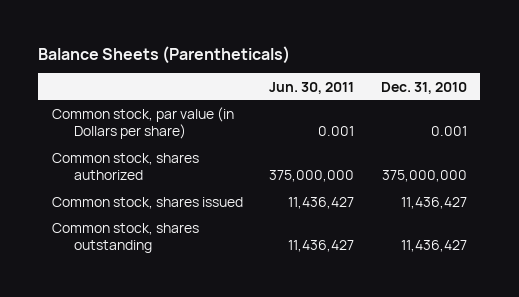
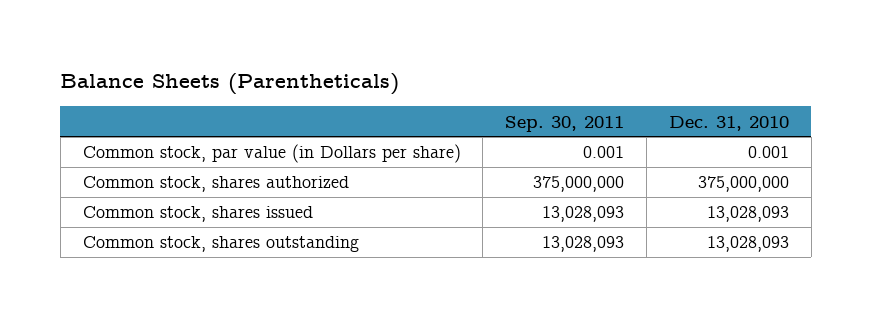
[269,81,355,94] Jun. 30, 2011 -> none
none -> [505,115,625,132] Sep. 30, 2011
[401,197,468,210] 11,436,427 -> [707,206,790,223] 13,028,093
[401,240,468,253] 11,436,427 -> [707,236,790,253] 13,028,093

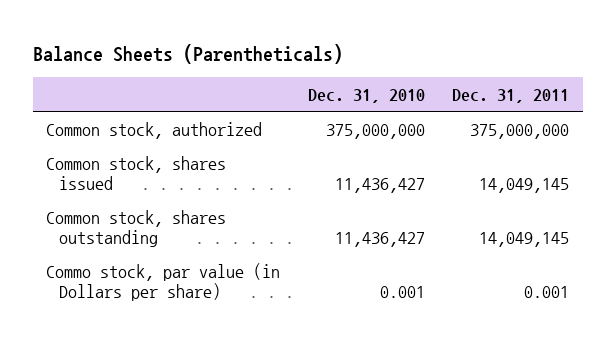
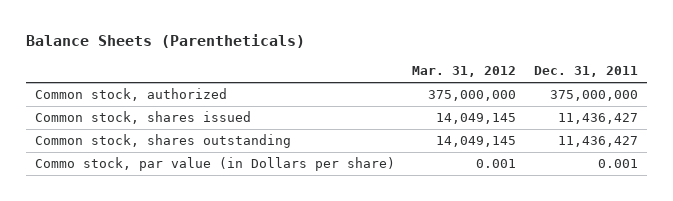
[307,88,425,103] Dec. 31, 2010 -> none
none -> [412,66,517,78] Mar. 31, 2012
[478,178,569,194] 14,049,145 -> [558,113,639,125] 11,436,427
[478,232,569,248] 14,049,145 -> [558,136,639,148] 11,436,427

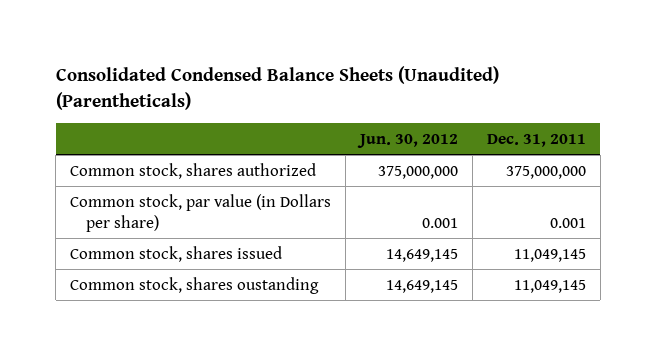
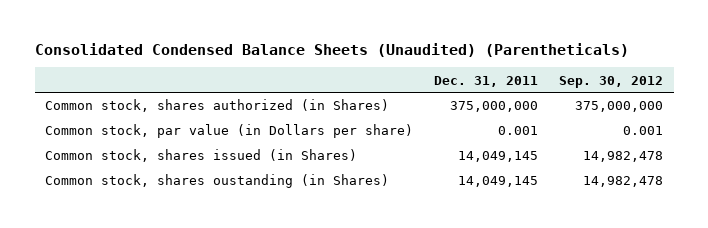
[356,133,458,148] Jun. 30, 2012 -> none
none -> [559,75,664,88] Sep. 30, 2012
[70,162,317,179] Common stock, shares authorized -> [45,99,390,113] Common stock, shares authorized (in Shares)
[70,245,283,262] Common stock, shares issued -> [45,149,358,163] Common stock, shares issued (in Shares)
[513,248,586,262] 11,049,145 -> [458,151,539,163] 14,049,145
[70,276,320,294] Common stock, shares oustanding -> [45,174,390,189] Common stock, shares oustanding (in Shares)
[513,279,586,293] 11,049,145 -> [458,176,539,188] 14,049,145

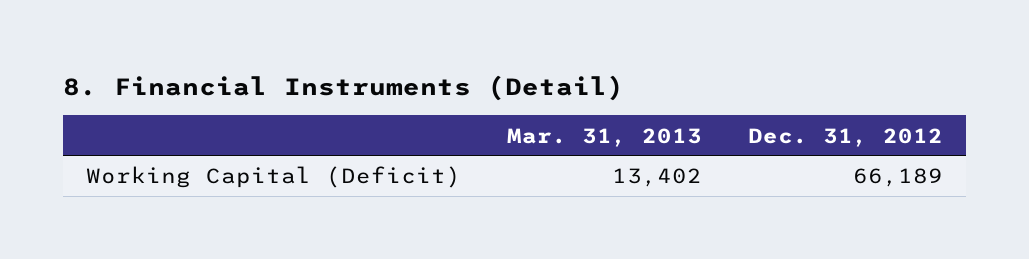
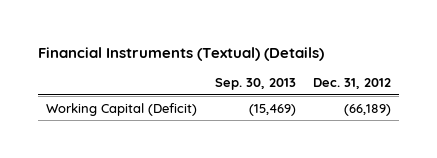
[62,74,624,101] 8. Financial Instruments (Detail) -> [37,46,324,61] Financial Instruments (Textual) (Details)
[507,127,703,147] Mar. 31, 2013 -> none
none -> [214,78,296,91] Sep. 30, 2013
[853,168,944,188] 66,189 -> [343,103,391,116] (66,189)

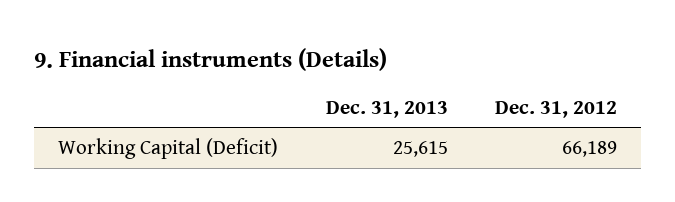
[37,46,324,61] Financial Instruments (Textual) (Details) -> [34,47,388,71] 9. Financial instruments (Details)
[214,78,296,91] Sep. 30, 2013 -> none
none -> [325,100,448,118] Dec. 31, 2013
[343,103,391,116] (66,189) -> [562,141,618,158] 66,189

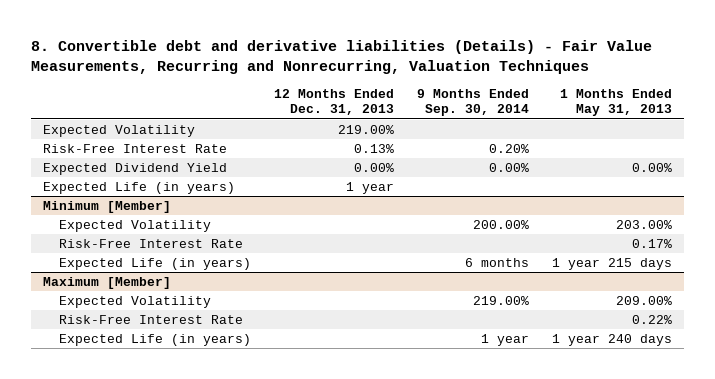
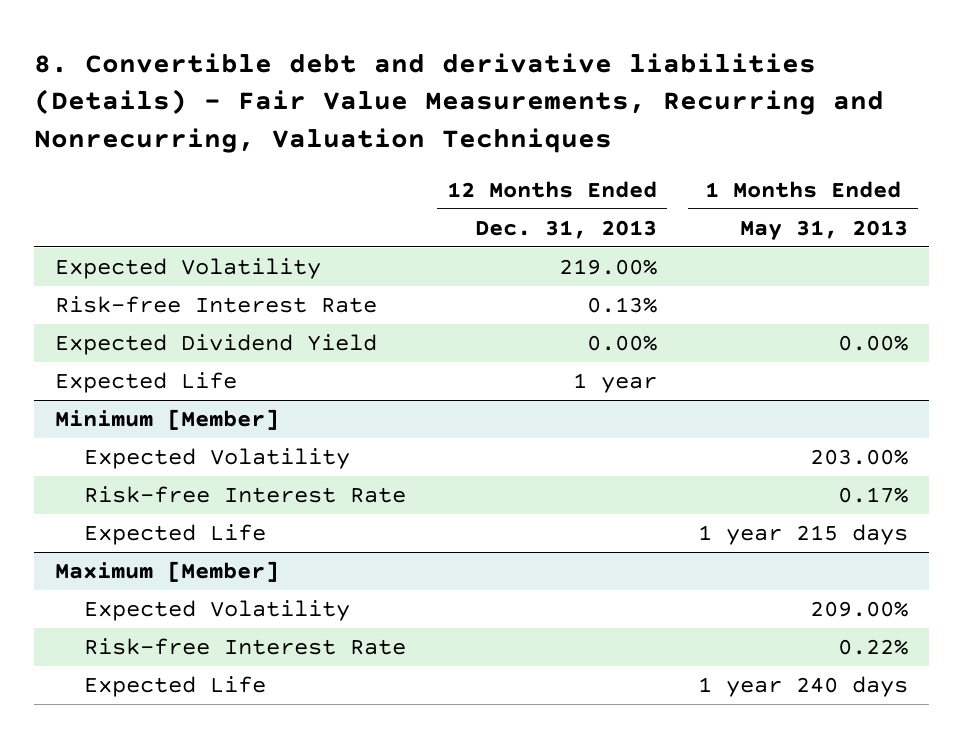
[417,88,530,117] 9 Months Ended Sep. 30, 2014 -> none
[42,143,227,153] Risk-Free Interest Rate -> [54,296,377,314] Risk-free Interest Rate
[42,181,235,194] Expected Life (in years) -> [54,372,237,394] Expected Life
[59,238,244,248] Risk-Free Interest Rate -> [83,486,406,504] Risk-free Interest Rate
[59,257,252,270] Expected Life (in years) -> [83,524,266,546] Expected Life
[59,314,244,324] Risk-Free Interest Rate -> [83,638,406,656] Risk-free Interest Rate
[59,333,252,346] Expected Life (in years) -> [83,676,266,698] Expected Life

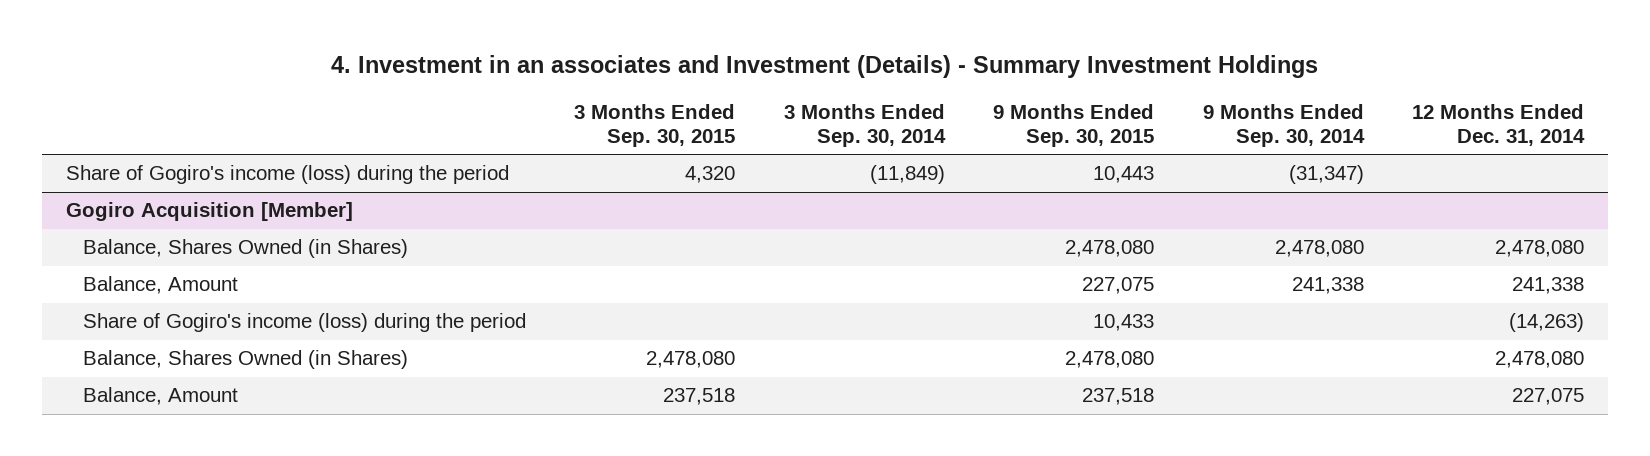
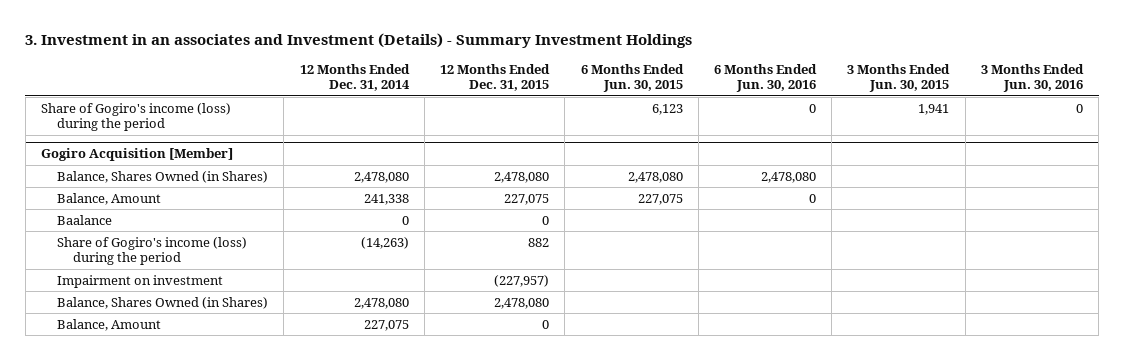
[330,55,1318,79] 4. Investment in an associates and Investment (Details) - Summary Investment Holdings -> [25,33,693,49] 3. Investment in an associates and Investment (Details) - Summary Investment Holdings
[574,103,736,148] 3 Months Ended Sep. 30, 2015 -> none
[783,103,946,148] 3 Months Ended Sep. 30, 2014 -> none
[993,103,1155,148] 9 Months Ended Sep. 30, 2015 -> none
[1202,103,1365,148] 9 Months Ended Sep. 30, 2014 -> none
none -> [440,64,551,92] 12 Months Ended Dec. 31, 2015
none -> [580,64,684,93] 6 Months Ended Jun. 30, 2015
none -> [713,64,817,93] 6 Months Ended Jun. 30, 2016
none -> [847,64,951,93] 3 Months Ended Jun. 30, 2015
none -> [980,64,1084,93] 3 Months Ended Jun. 30, 2016
none -> [57,214,113,225] Baalance
none -> [57,274,224,288] Impairment on investment

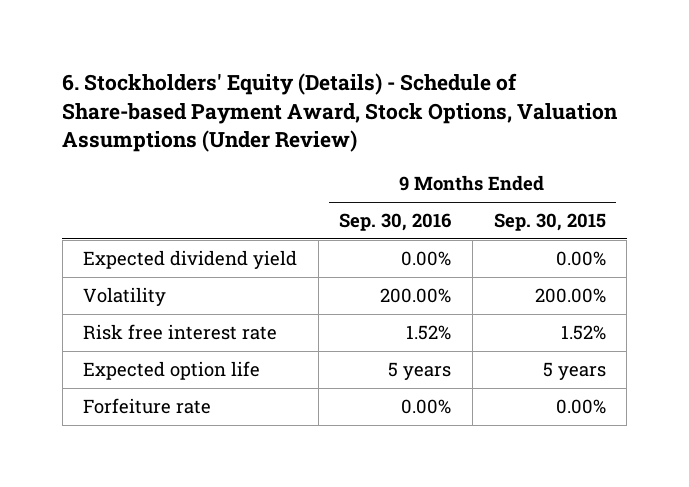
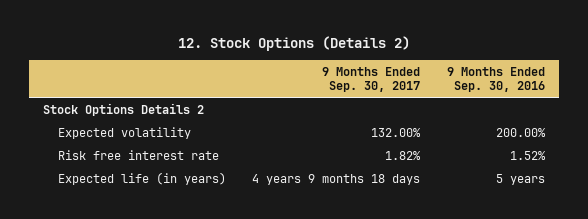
[62,73,619,153] 6. Stockholders' Equity (Details) - Schedule of Share-based Payment Award, Stock Options, Valuation Assumptions (Under Review) -> [177,36,410,52] 12. Stock Options (Details 2)
[493,213,606,232] Sep. 30, 2015 -> none
none -> [322,67,421,93] 9 Months Ended Sep. 30, 2017
[83,249,298,269] Expected dividend yield -> none
none -> [42,102,204,116] Stock Options Details 2
[83,286,167,306] Volatility -> [57,126,191,139] Expected volatility
[83,397,212,414] Forfeiture rate -> none
[83,360,261,380] Expected option life -> [57,171,226,185] Expected life (in years)

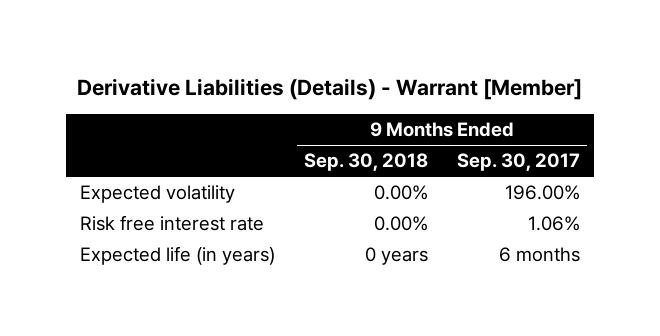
[177,36,410,52] 12. Stock Options (Details 2) -> [76,78,582,101] Derivative Liabilities (Details) - Warrant [Member]
[447,67,546,93] 9 Months Ended Sep. 30, 2016 -> none
none -> [303,153,428,172] Sep. 30, 2018
[42,102,204,116] Stock Options Details 2 -> none
[371,127,422,137] 132.00% -> [504,185,580,201] 196.00%
[385,150,422,160] 1.82% -> [527,216,580,232] 1.06%
[252,173,421,185] 4 years 9 months 18 days -> [498,247,580,263] 6 months

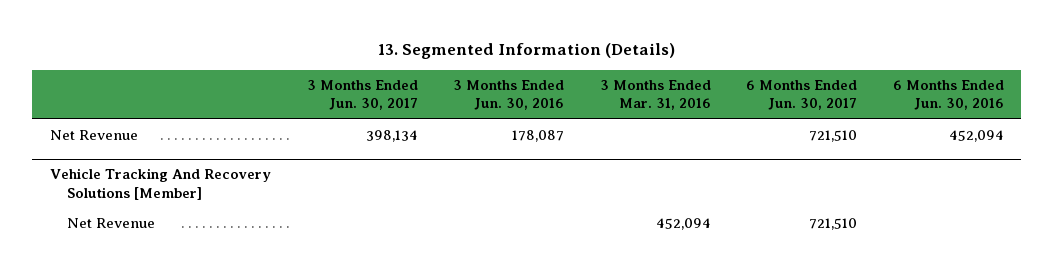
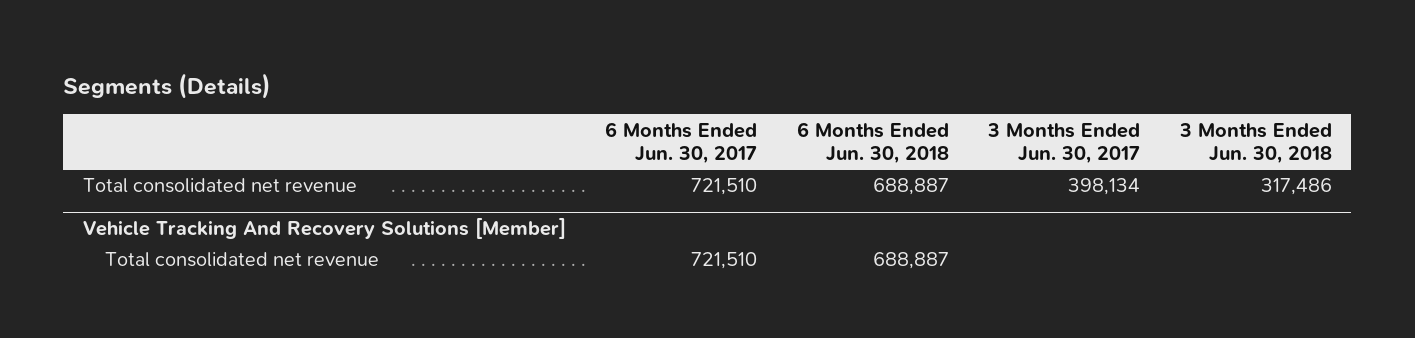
[377,43,675,60] 13. Segmented Information (Details) -> [63,73,272,100] Segments (Details)
[453,79,565,111] 3 Months Ended Jun. 30, 2016 -> none
[599,79,711,111] 3 Months Ended Mar. 31, 2016 -> none
[892,79,1004,111] 6 Months Ended Jun. 30, 2016 -> none
none -> [796,121,949,165] 6 Months Ended Jun. 30, 2018
none -> [1178,122,1332,165] 3 Months Ended Jun. 30, 2018
[50,130,139,141] Net Revenue -> [82,178,357,194] Total consolidated net revenue
[66,218,155,229] Net Revenue -> [104,252,379,268] Total consolidated net revenue

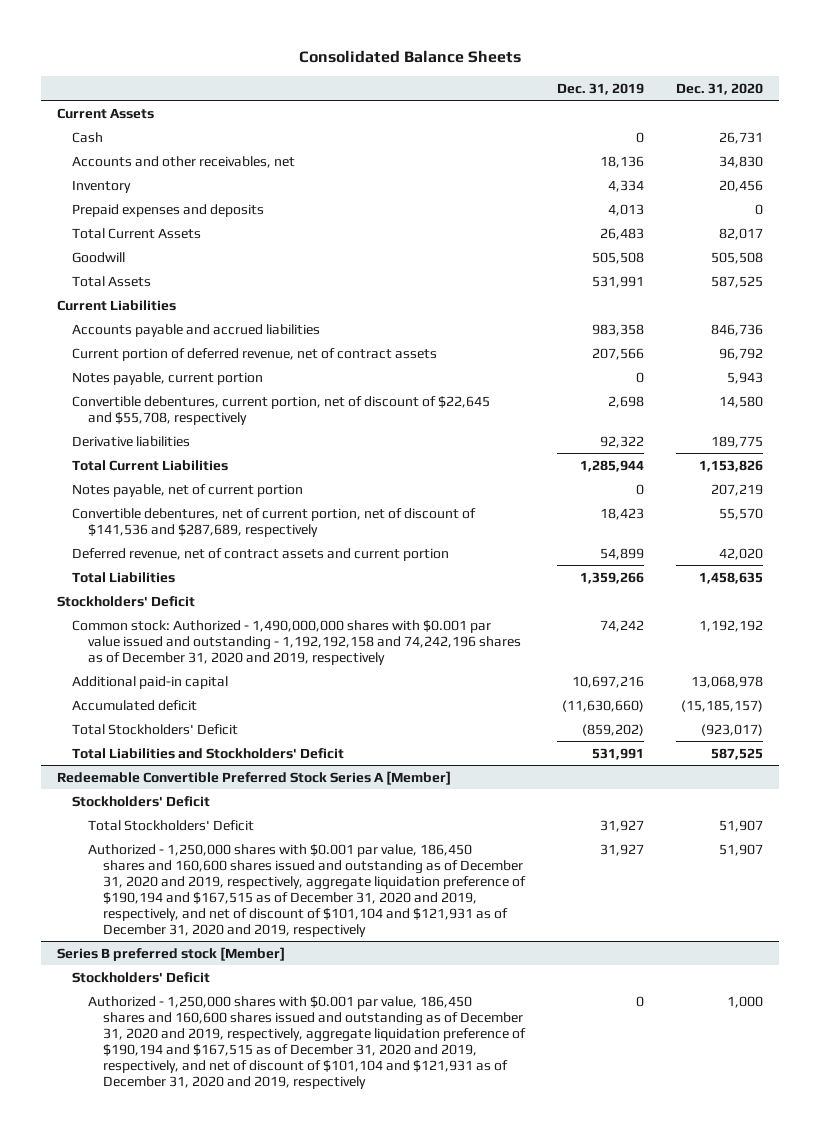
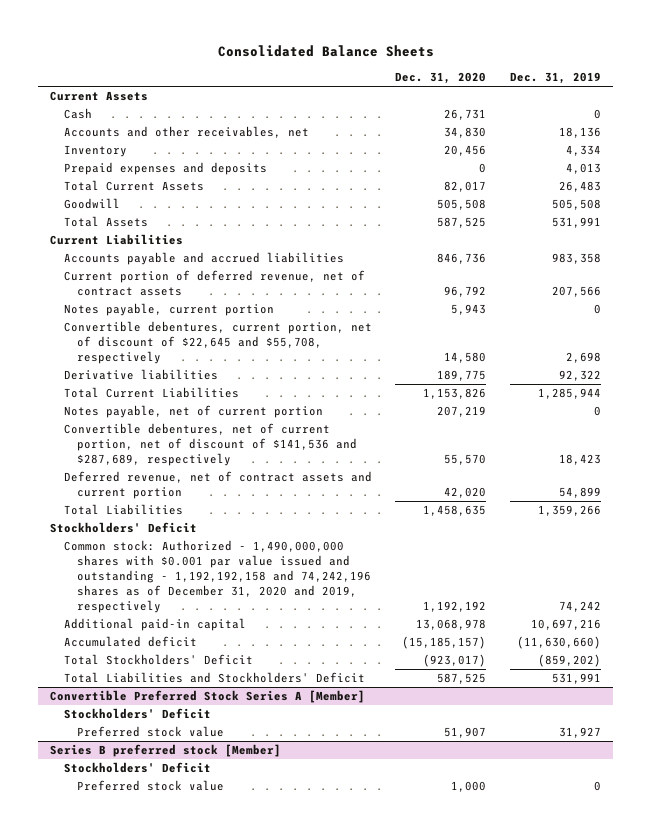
[56,770,451,785] Redeemable Convertible Preferred Stock Series A [Member] -> [50,690,366,704] Convertible Preferred Stock Series A [Member]
[87,819,254,831] Total Stockholders' Deficit -> none
[87,843,527,937] Authorized - 1,250,000 shares with $0.001 par value, 186,450 shares and 160,600 shares issued and outstanding as of December 31, 2020 and 2019, respectively, aggregate liquidation preference of $190,194 and $167,515 as of December 31, 2020 and 2019, respectively, and net of discount of $101,104 and $121,931 as of December 31, 2020 and 2019, respectively -> [76,726,224,738] Preferred stock value
[87,995,527,1089] Authorized - 1,250,000 shares with $0.001 par value, 186,450 shares and 160,600 shares issued and outstanding as of December 31, 2020 and 2019, respectively, aggregate liquidation preference of $190,194 and $167,515 as of December 31, 2020 and 2019, respectively, and net of discount of $101,104 and $121,931 as of December 31, 2020 and 2019, respectively -> [76,780,224,792] Preferred stock value

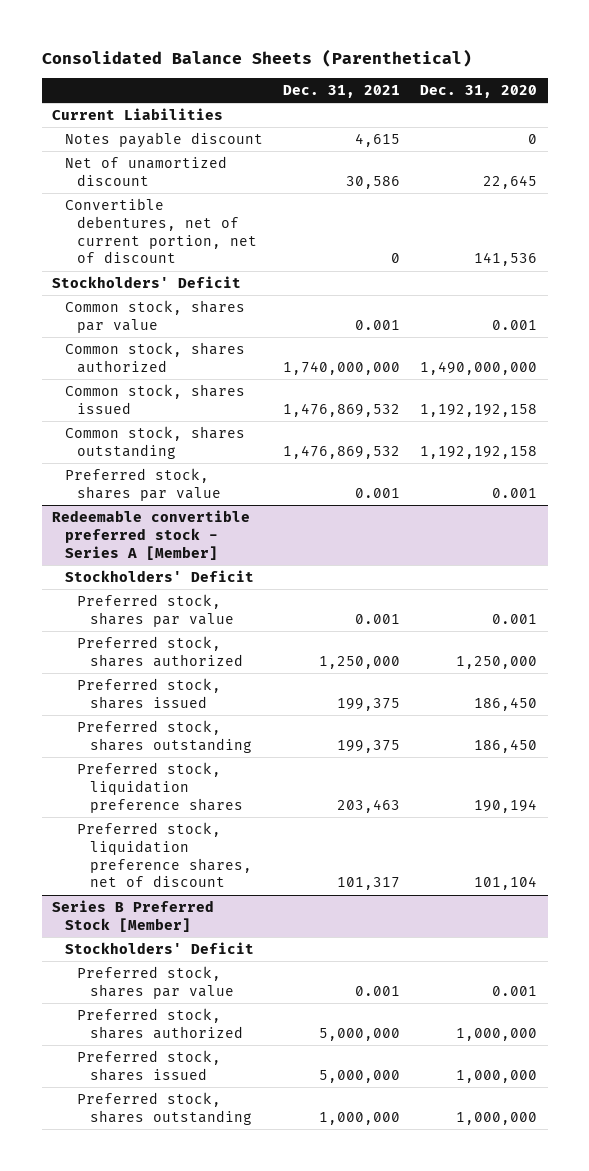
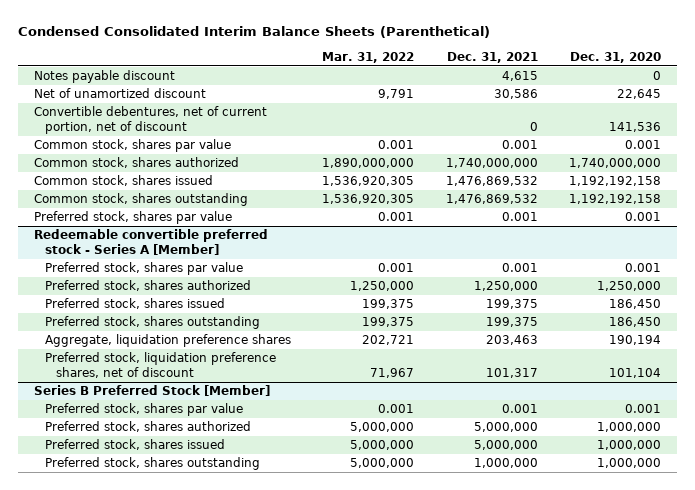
[41,48,472,67] Consolidated Balance Sheets (Parenthetical) -> [18,26,491,39] Condensed Consolidated Interim Balance Sheets (Parenthetical)
none -> [322,51,415,63] Mar. 31, 2022
[51,108,223,121] Current Liabilities -> none
[51,276,241,289] Stockholders' Deficit -> none
[420,360,538,375] 1,490,000,000 -> [569,158,662,169] 1,740,000,000
[64,570,254,583] Stockholders' Deficit -> none
[77,762,243,813] Preferred stock, liquidation preference shares -> [44,334,291,348] Aggregate, liquidation preference shares
[64,942,254,955] Stockholders' Deficit -> none

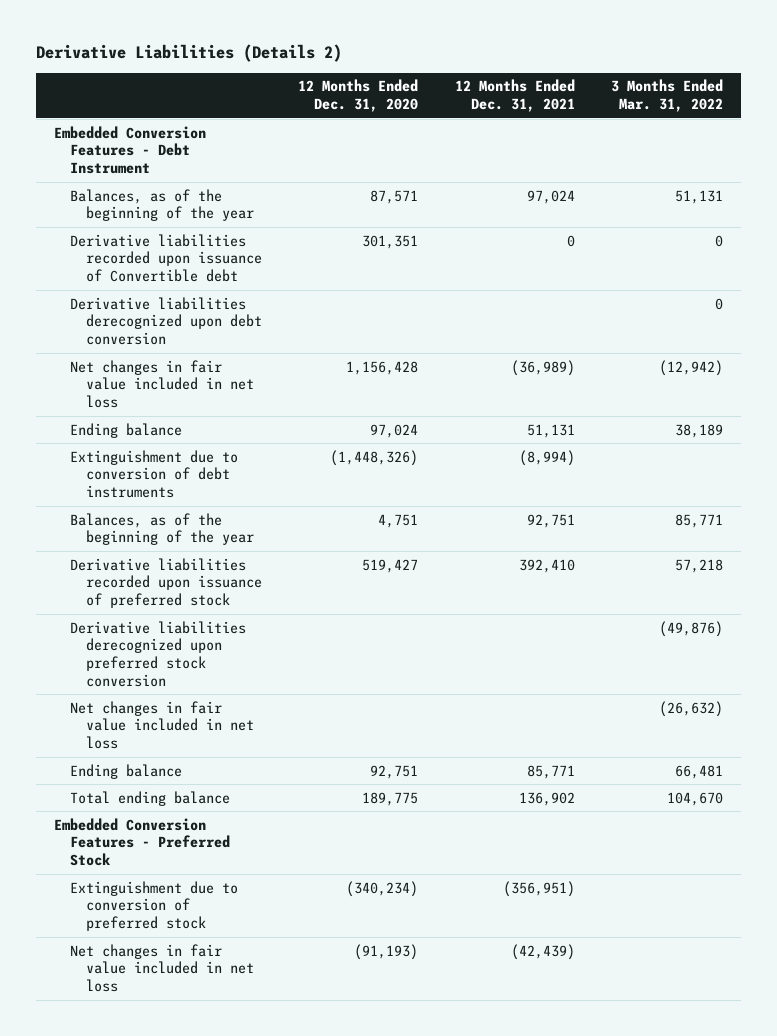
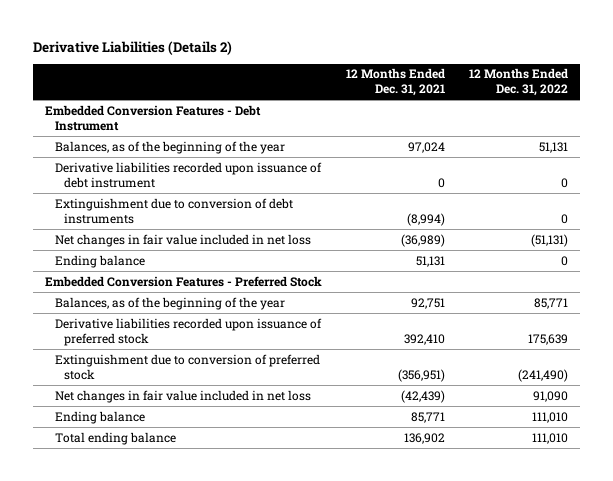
[298,79,419,113] 12 Months Ended Dec. 31, 2020 -> none
[610,79,723,113] 3 Months Ended Mar. 31, 2022 -> none
none -> [469,68,569,97] 12 Months Ended Dec. 31, 2022
[70,296,262,346] Derivative liabilities derecognized upon debt conversion -> none
[70,233,262,283] Derivative liabilities recorded upon issuance of Convertible debt -> [54,161,322,188] Derivative liabilities recorded upon issuance of debt instrument
[70,449,239,499] Extinguishment due to conversion of debt instruments -> [54,197,293,224] Extinguishment due to conversion of debt instruments
[54,817,231,867] Embedded Conversion Features - Preferred Stock -> [45,275,323,287] Embedded Conversion Features - Preferred Stock
[70,620,247,687] Derivative liabilities derecognized upon preferred stock conversion -> none
[70,700,254,750] Net changes in fair value included in net loss -> none
[70,763,183,779] Ending balance -> [54,410,145,424] Ending balance
[70,790,231,806] Total ending balance -> [54,431,176,445] Total ending balance

